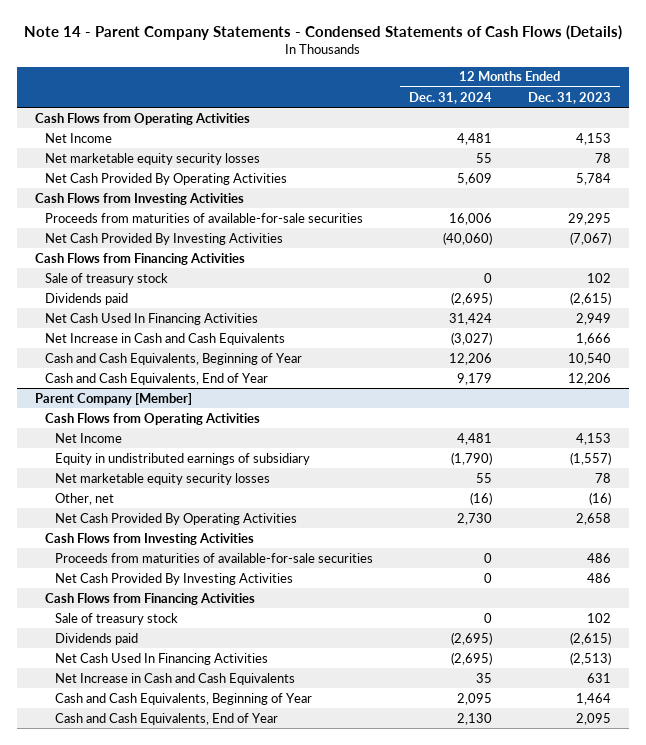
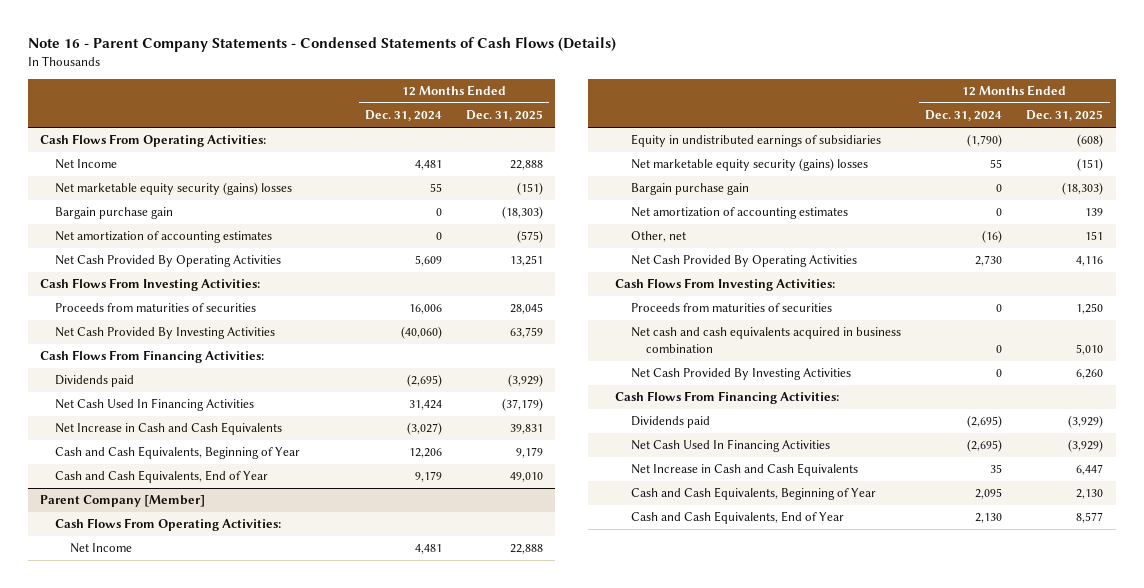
[24,24,623,40] Note 14 - Parent Company Statements - Condensed Statements of Cash Flows (Details) -> [27,37,616,53] Note 16 - Parent Company Statements - Condensed Statements of Cash Flows (Details)
[528,91,612,104] Dec. 31, 2023 -> none
none -> [466,110,544,122] Dec. 31, 2025
[35,112,251,125] Cash Flows from Operating Activities -> [40,134,267,148] Cash Flows From Operating Activities:
[44,152,260,165] Net marketable equity security losses -> [55,182,293,196] Net marketable equity security (gains) losses
none -> [55,207,174,220] Bargain purchase gain
none -> [55,231,273,244] Net amortization of accounting estimates
[35,192,245,205] Cash Flows from Investing Activities -> [40,278,261,292] Cash Flows From Investing Activities:
[44,212,363,223] Proceeds from maturities of available-for-sale securities -> [55,303,257,313] Proceeds from maturities of securities
[44,272,168,285] Sale of treasury stock -> none
[35,252,246,265] Cash Flows from Financing Activities -> [40,350,265,364] Cash Flows From Financing Activities:
[44,412,260,425] Cash Flows from Operating Activities -> [55,518,282,532] Cash Flows From Operating Activities:
[54,452,310,465] Equity in undistributed earnings of subsidiary -> [630,134,881,148] Equity in undistributed earnings of subsidiaries
[54,472,270,485] Net marketable equity security losses -> [630,158,868,172] Net marketable equity security (gains) losses
none -> [630,183,749,196] Bargain purchase gain
none -> [630,207,848,220] Net amortization of accounting estimates
[44,532,254,545] Cash Flows from Investing Activities -> [615,278,836,292] Cash Flows From Investing Activities:
[54,552,373,563] Proceeds from maturities of available-for-sale securities -> [630,303,832,313] Proceeds from maturities of securities
none -> [630,327,901,353] Net cash and cash equivalents acquired in business combination
[54,612,178,625] Sale of treasury stock -> none
[44,592,255,605] Cash Flows from Financing Activities -> [615,391,840,405] Cash Flows From Financing Activities:

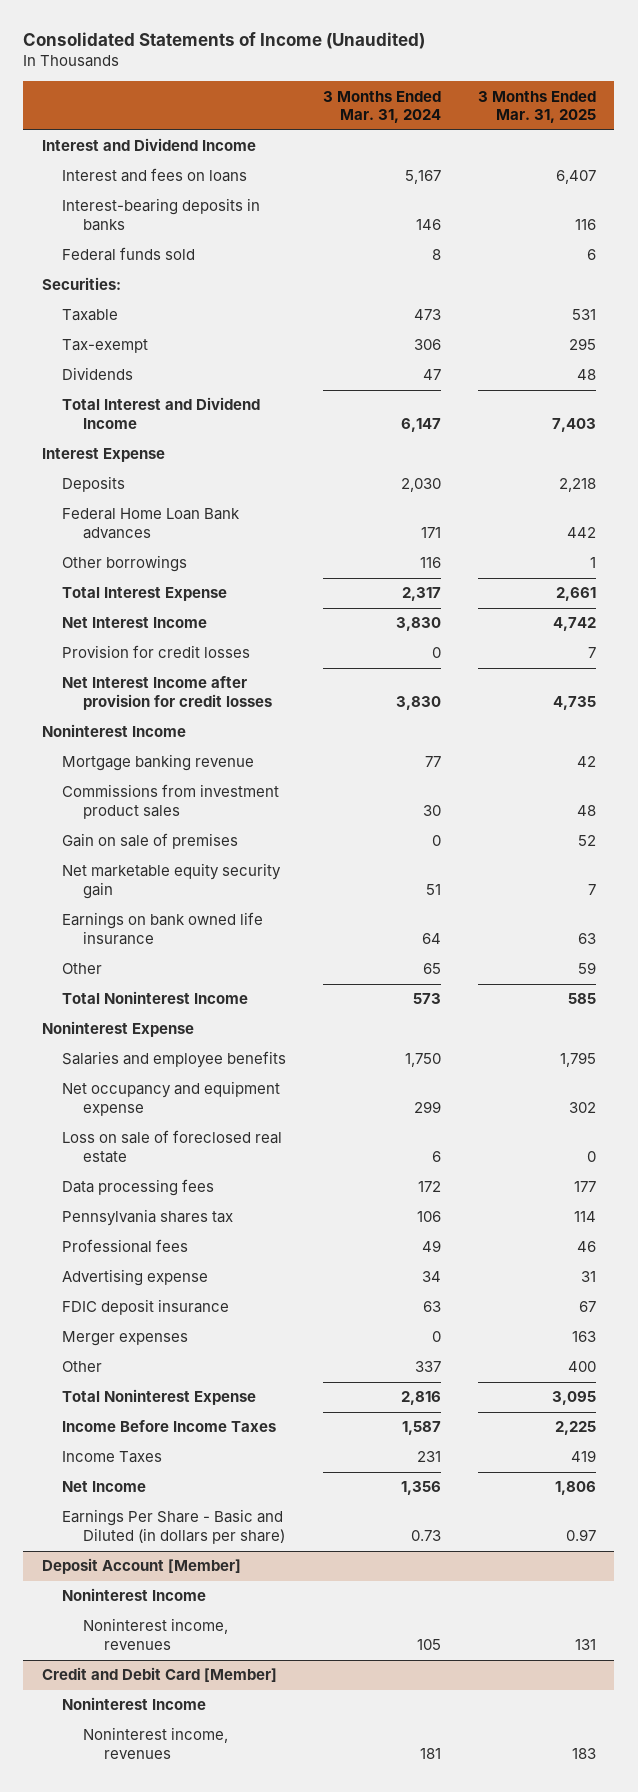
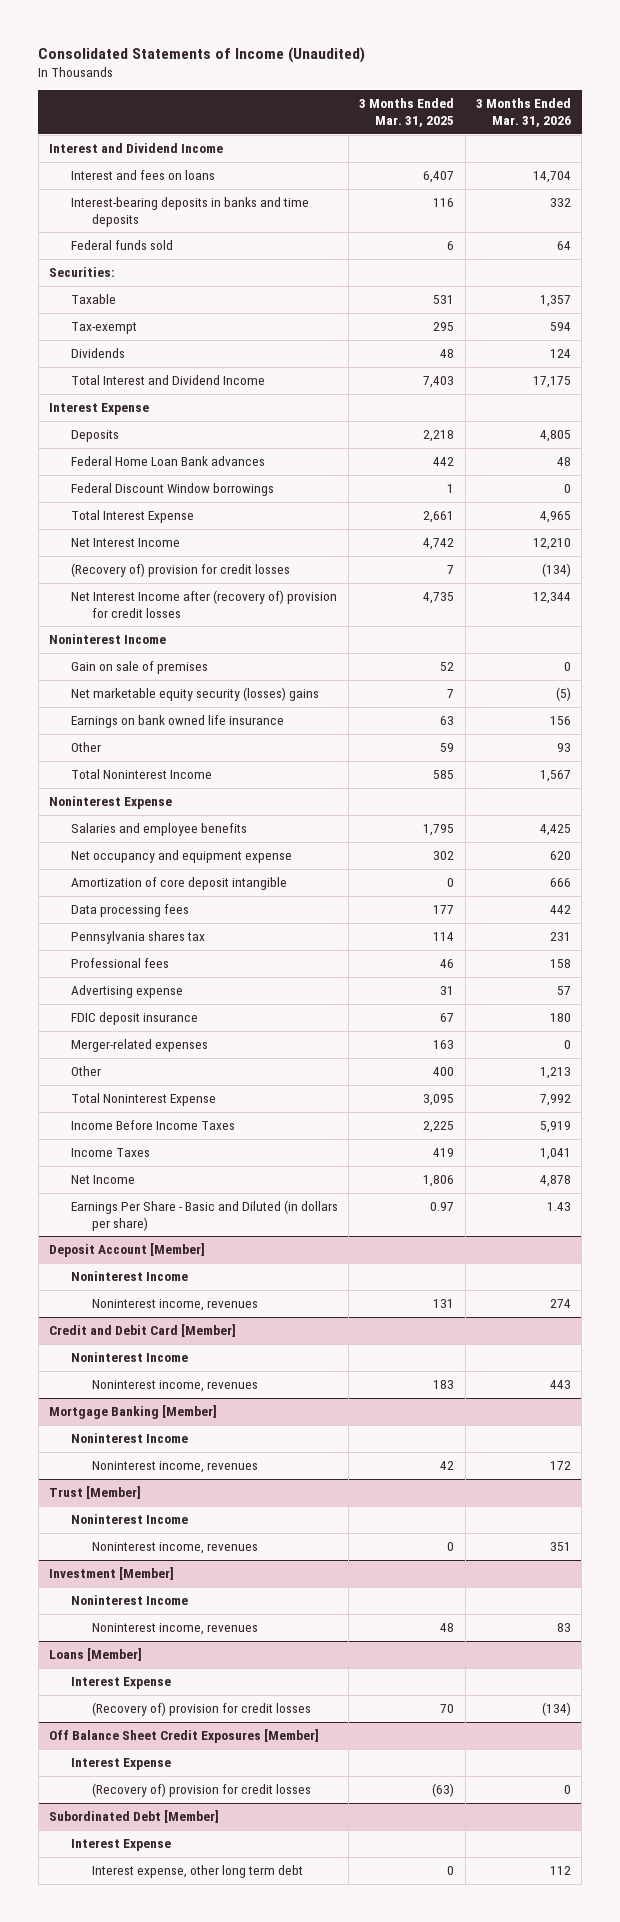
[323,90,442,124] 3 Months Ended Mar. 31, 2024 -> none
none -> [476,98,572,128] 3 Months Ended Mar. 31, 2026
[62,198,261,232] Interest-bearing deposits in banks -> [70,197,309,227] Interest-bearing deposits in banks and time deposits
[62,555,188,573] Other borrowings -> none
none -> [70,483,274,497] Federal Discount Window borrowings
[62,645,251,659] Provision for credit losses -> [70,563,290,578] (Recovery of) provision for credit losses
[62,676,273,711] Net Interest Income after provision for credit losses -> [70,590,337,618] Net Interest Income after (recovery of) provision for credit losses
[62,754,255,772] Mortgage banking revenue -> none
[62,784,280,820] Commissions from investment product sales -> none
[62,863,282,900] Net marketable equity security gain -> [70,687,319,702] Net marketable equity security (losses) gains
[62,1130,283,1164] Loss on sale of foreclosed real estate -> none
none -> [70,877,287,891] Amortization of core deposit intangible
[62,1331,189,1347] Merger expenses -> [70,1039,208,1053] Merger-related expenses
none -> [49,1405,218,1420] Mortgage Banking [Member]
none -> [70,1433,188,1444] Noninterest Income
none -> [91,1461,258,1474] Noninterest income, revenues
none -> [49,1486,142,1500] Trust [Member]
none -> [70,1514,188,1525] Noninterest Income
none -> [91,1542,258,1555] Noninterest income, revenues
none -> [49,1567,175,1581] Investment [Member]
none -> [70,1595,188,1606] Noninterest Income
none -> [91,1623,258,1636] Noninterest income, revenues
none -> [49,1648,143,1662] Loans [Member]
none -> [70,1677,171,1690] Interest Expense
none -> [91,1702,311,1717] (Recovery of) provision for credit losses
none -> [49,1729,320,1744] Off Balance Sheet Credit Exposures [Member]
none -> [70,1758,171,1771] Interest Expense
none -> [91,1783,311,1798] (Recovery of) provision for credit losses
none -> [49,1810,220,1824] Subordinated Debt [Member]
none -> [70,1839,171,1852] Interest Expense
none -> [91,1865,303,1879] Interest expense, other long term debt

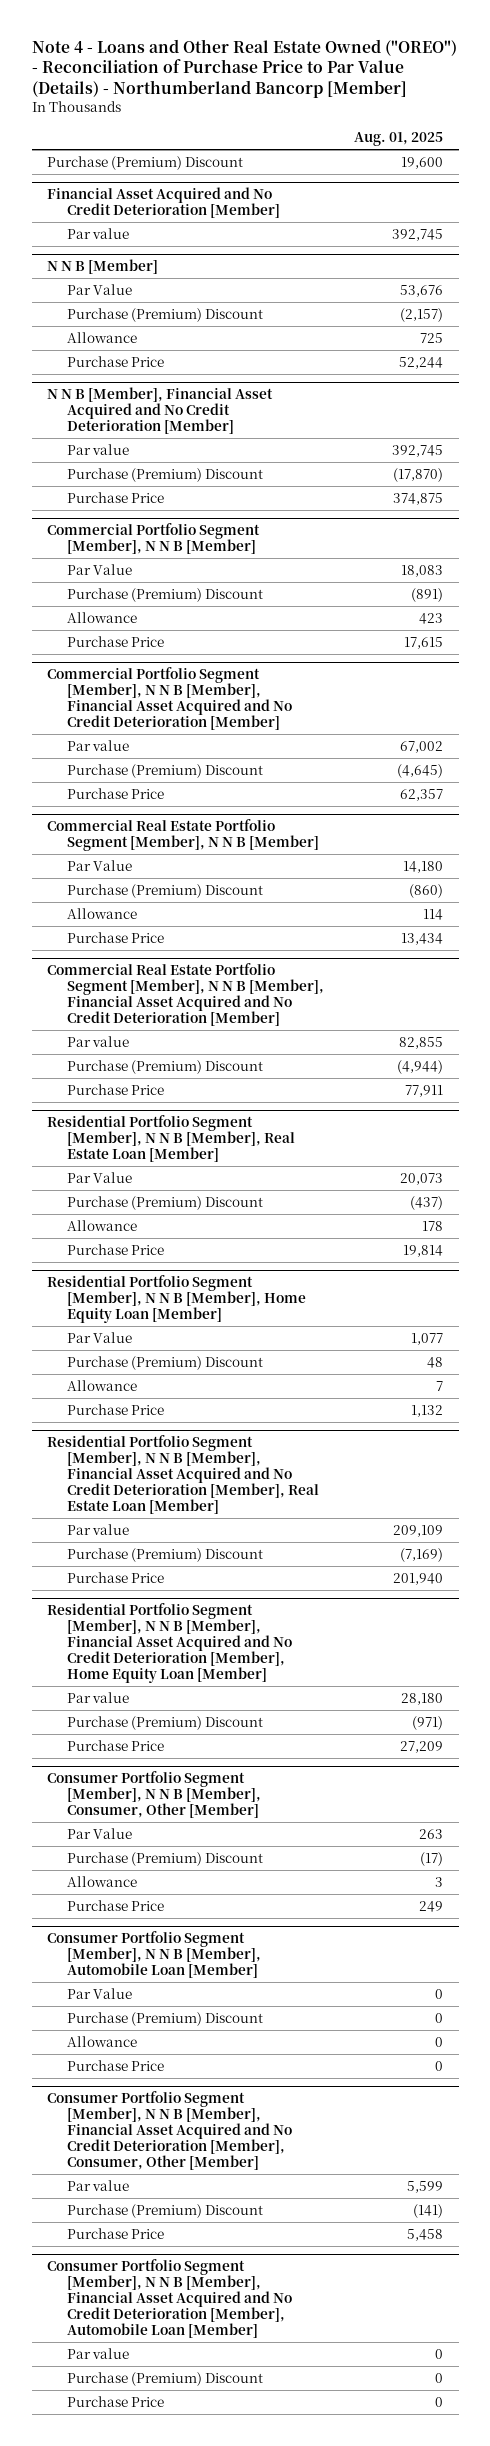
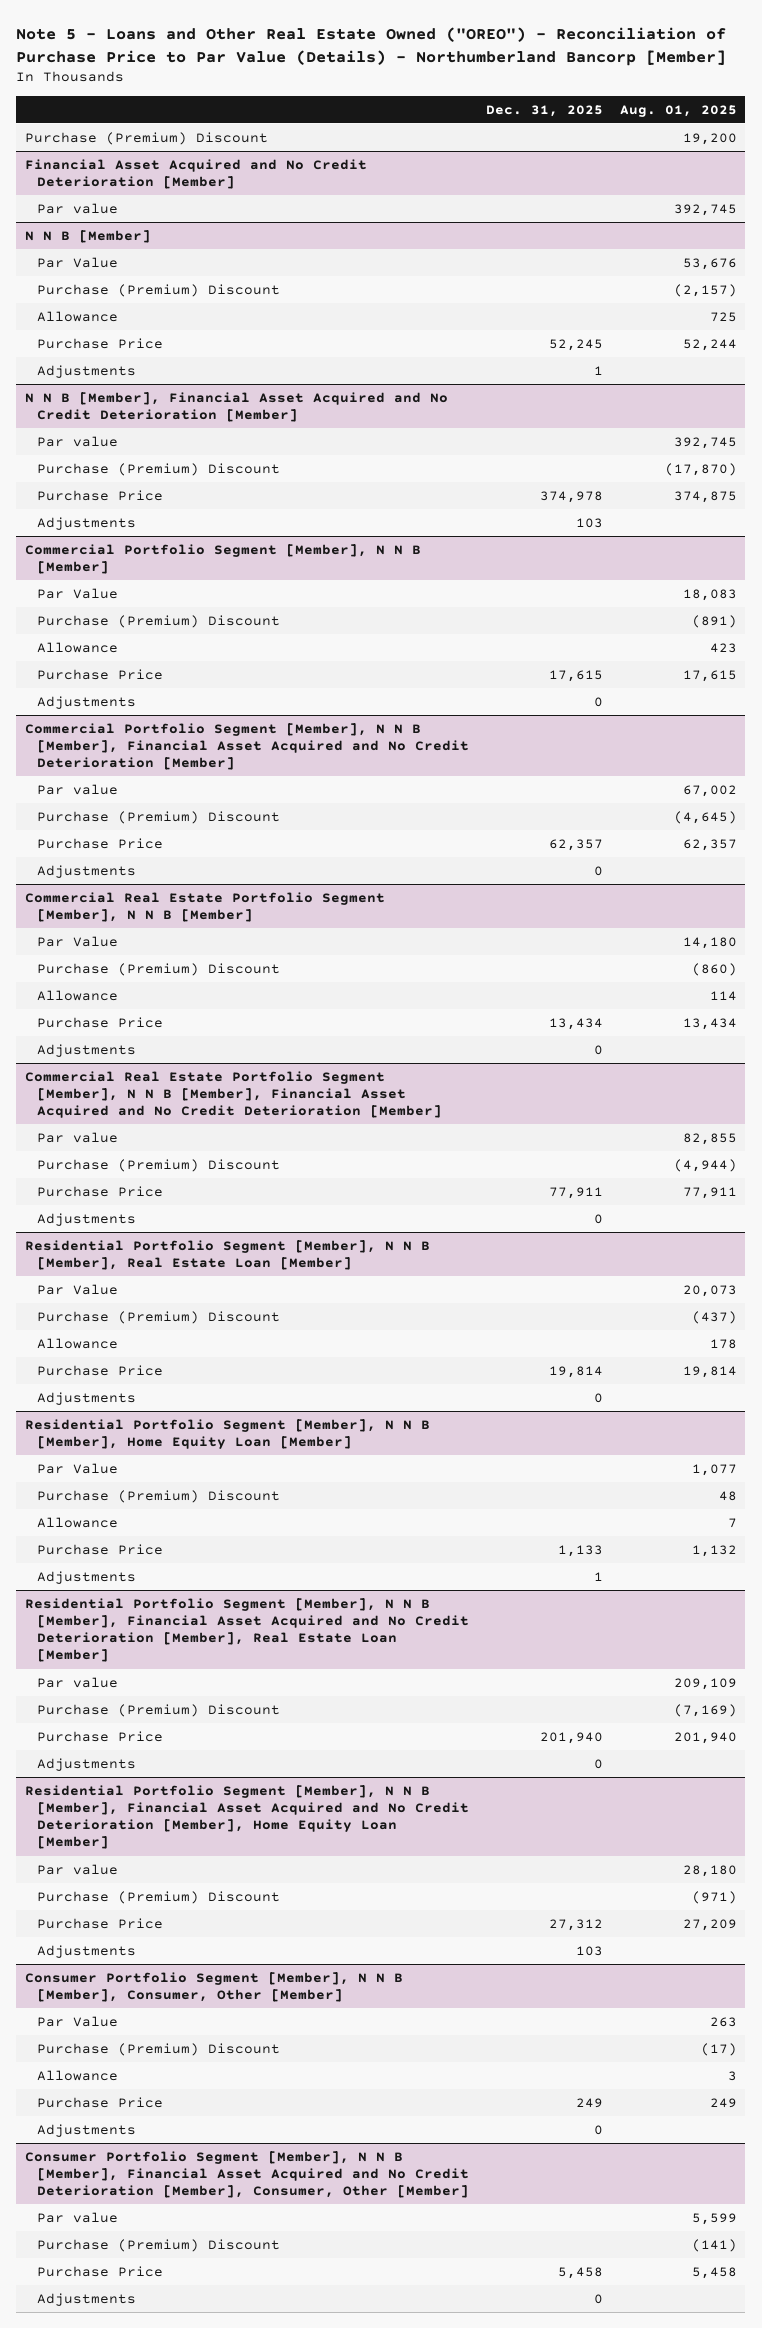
[31,38,457,99] Note 4 - Loans and Other Real Estate Owned ("OREO") - Reconciliation of Purchase Price to Par Value (Details) - Northumberland Bancorp [Member] -> [16,26,727,66] Note 5 - Loans and Other Real Estate Owned ("OREO") - Reconciliation of Purchase Price to Par Value (Details) - Northumberland Bancorp [Member]
none -> [485,104,603,117] Dec. 31, 2025
[401,156,444,169] 19,600 -> [682,132,737,145] 19,200
none -> [37,364,137,378] Adjustments
none -> [37,516,137,530] Adjustments
none -> [37,695,137,709] Adjustments
none -> [37,864,137,878] Adjustments
none -> [37,1043,137,1057] Adjustments
none -> [37,1212,137,1226] Adjustments
none -> [37,1391,137,1405] Adjustments
none -> [37,1570,137,1584] Adjustments
none -> [37,1757,137,1771] Adjustments
none -> [37,1944,137,1958] Adjustments
[46,1930,262,1979] Consumer Portfolio Segment [Member], N N B [Member], Automobile Loan [Member] -> none
[67,1987,133,1999] Par Value -> none
[67,2011,264,2026] Purchase (Premium) Discount -> none
[67,2035,138,2047] Allowance -> none
[67,2059,165,2071] Purchase Price -> none
none -> [37,2123,137,2137] Adjustments
[46,2258,293,2339] Consumer Portfolio Segment [Member], N N B [Member], Financial Asset Acquired and No Credit Deterioration [Member], Automobile Loan [Member] -> none
[67,2347,130,2359] Par value -> none
[67,2371,264,2386] Purchase (Premium) Discount -> none
[67,2395,165,2407] Purchase Price -> none
none -> [37,2292,137,2306] Adjustments

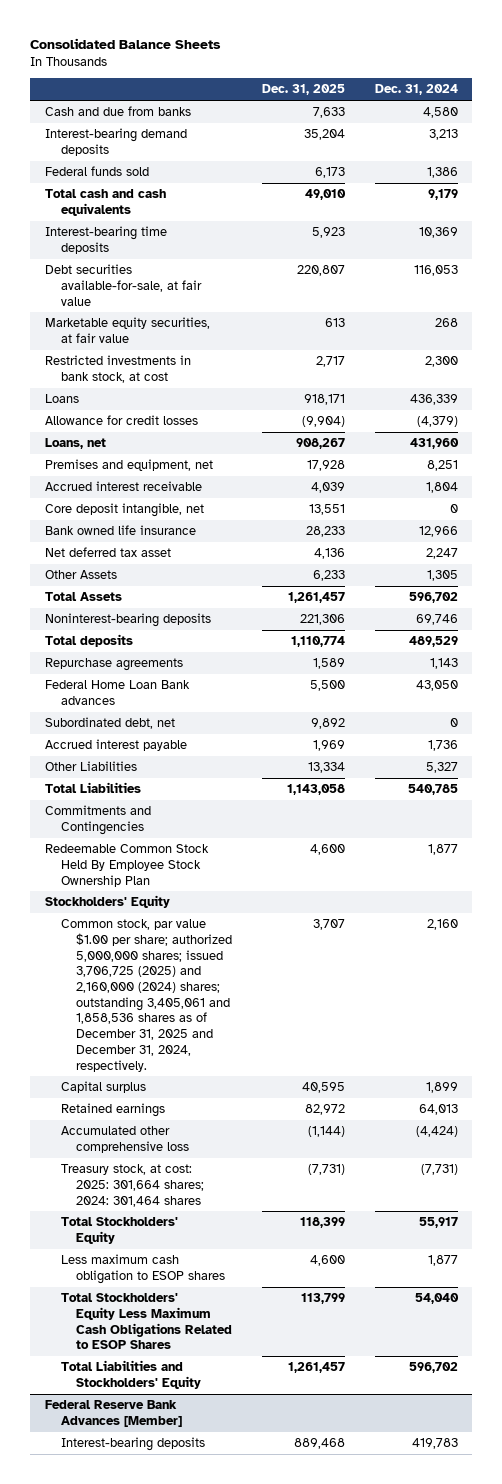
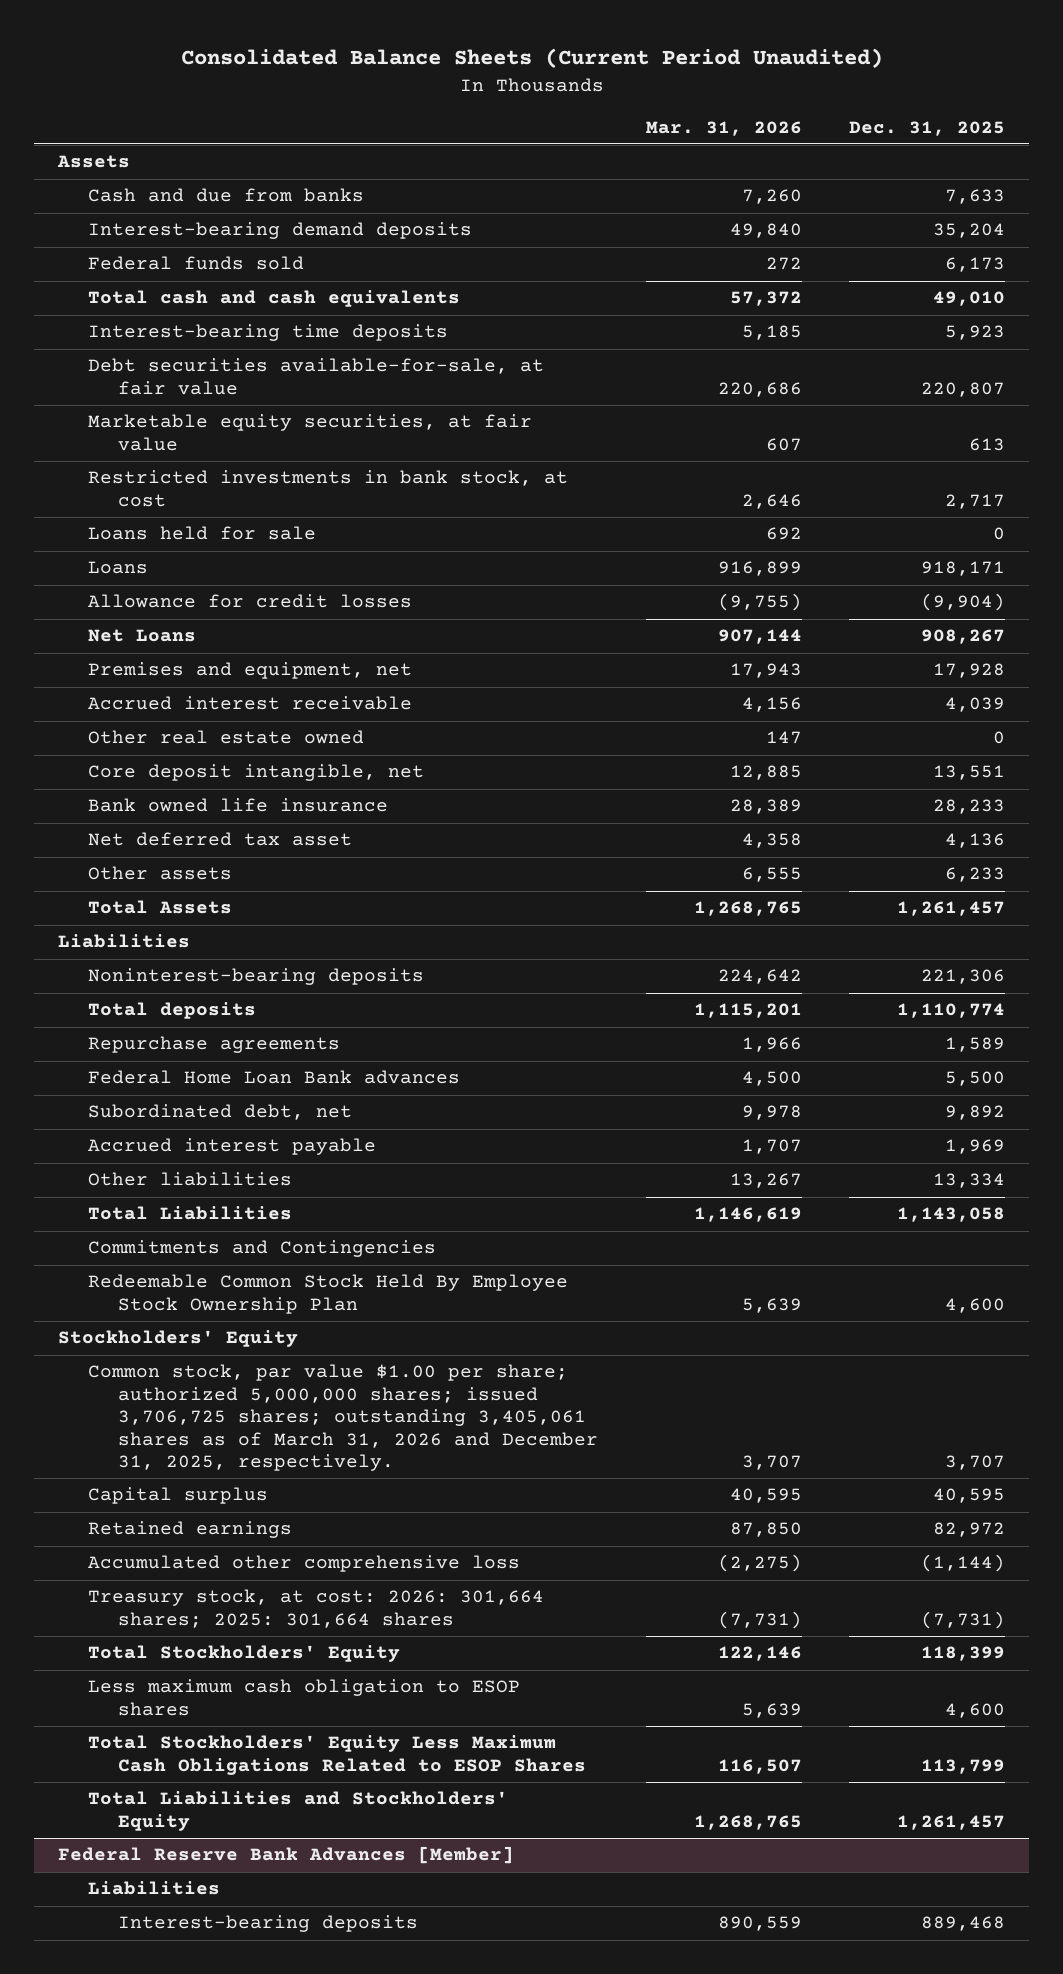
[30,38,222,50] Consolidated Balance Sheets -> [180,48,883,69] Consolidated Balance Sheets (Current Period Unaudited)
[374,84,458,96] Dec. 31, 2024 -> none
none -> [645,120,802,136] Mar. 31, 2026
none -> [56,155,130,169] Assets
none -> [88,526,317,541] Loans held for sale
[44,438,106,450] Loans, net -> [88,629,197,643] Net Loans
none -> [88,730,365,745] Other real estate owned
[44,570,117,580] Other Assets -> [88,866,233,881] Other assets
none -> [57,934,190,949] Liabilities
[44,761,137,772] Other Liabilities -> [88,1172,293,1187] Other liabilities
[60,919,233,1072] Common stock, par value $1.00 per share; authorized 5,000,000 shares; issued 3,706,725 (2025) and 2,160,000 (2024) shares; outstanding 3,405,061 and 1,858,536 shares as of December 31, 2025 and December 31, 2024, respectively. -> [88,1364,599,1472] Common stock, par value $1.00 per share; authorized 5,000,000 shares; issued 3,706,725 shares; outstanding 3,405,061 shares as of March 31, 2026 and December 31, 2025, respectively.
[60,1164,205,1207] Treasury stock, at cost: 2025: 301,664 shares; 2024: 301,464 shares -> [88,1589,545,1628] Treasury stock, at cost: 2026: 301,664 shares; 2025: 301,664 shares
none -> [88,1881,221,1896] Liabilities

